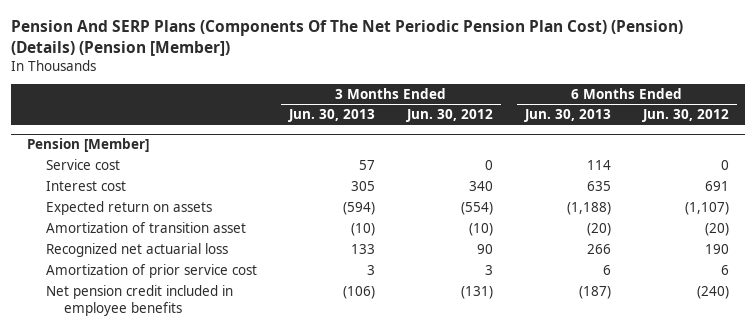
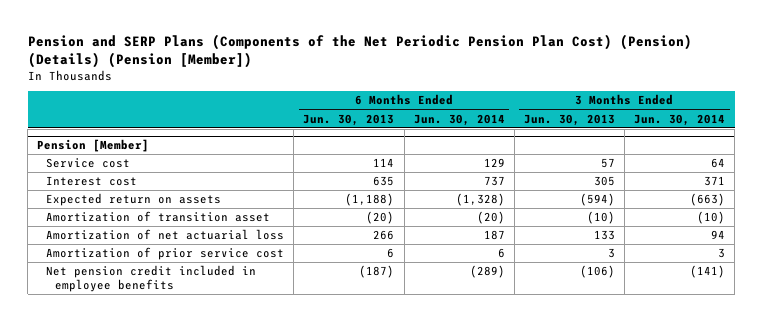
[11,19,684,56] Pension And SERP Plans (Components Of The Net Periodic Pension Plan Cost) (Pension) (Details) (Pension [Member]) -> [27,33,692,68] Pension and SERP Plans (Components of the Net Periodic Pension Plan Cost) (Pension) (Details) (Pension [Member])
[405,109,493,123] Jun. 30, 2012 -> none
[642,109,730,123] Jun. 30, 2012 -> none
none -> [413,113,505,126] Jun. 30, 2014
none -> [634,113,726,126] Jun. 30, 2014
[45,243,228,258] Recognized net actuarial loss -> [46,229,285,241] Amortization of net actuarial loss

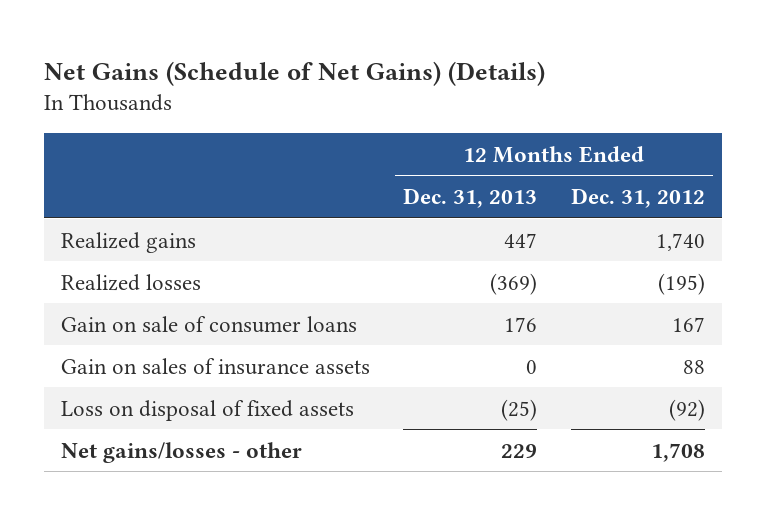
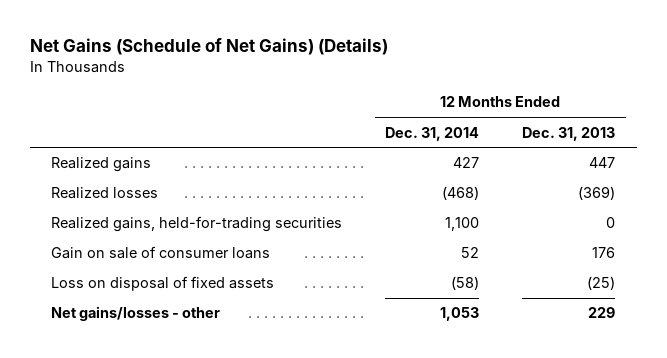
[570,188,705,209] Dec. 31, 2012 -> none
none -> [385,126,480,141] Dec. 31, 2014
none -> [51,216,343,233] Realized gains, held-for-trading securities
[60,357,370,375] Gain on sales of insurance assets -> none

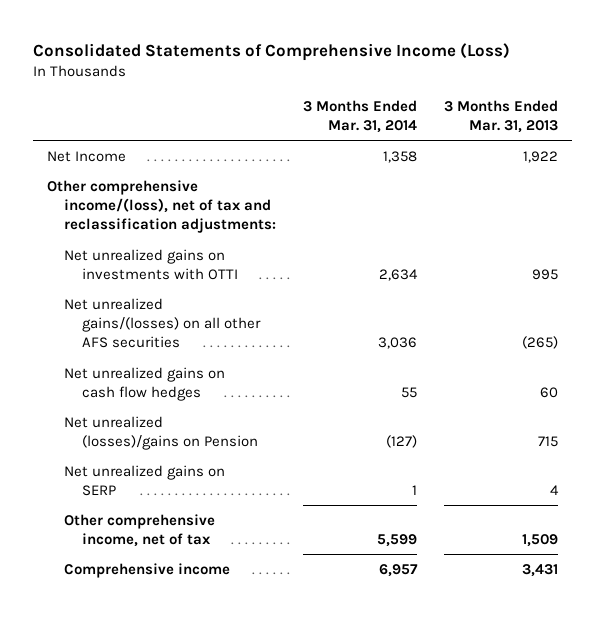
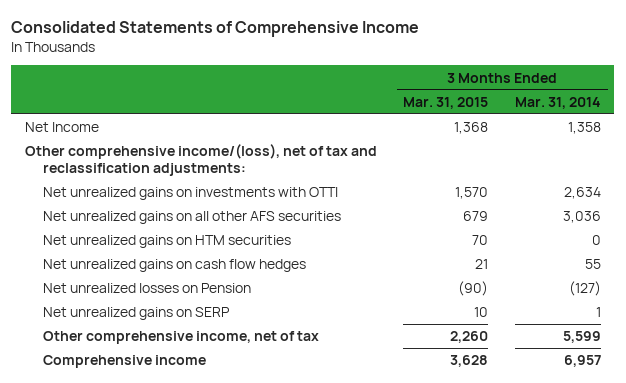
[33,43,511,62] Consolidated Statements of Comprehensive Income (Loss) -> [11,20,420,37] Consolidated Statements of Comprehensive Income
[444,99,559,133] 3 Months Ended Mar. 31, 2013 -> none
none -> [403,96,489,109] Mar. 31, 2015
[64,297,261,349] Net unrealized gains/(losses) on all other AFS securities -> [42,211,341,225] Net unrealized gains on all other AFS securities
none -> [42,235,291,249] Net unrealized gains on HTM securities
[64,415,258,450] Net unrealized (losses)/gains on Pension -> [42,283,251,294] Net unrealized losses on Pension

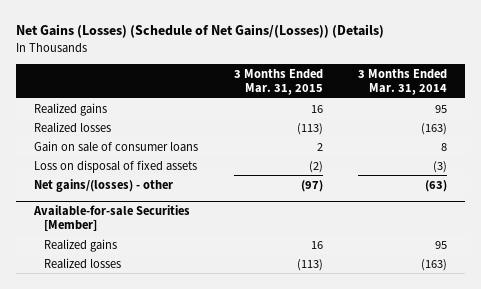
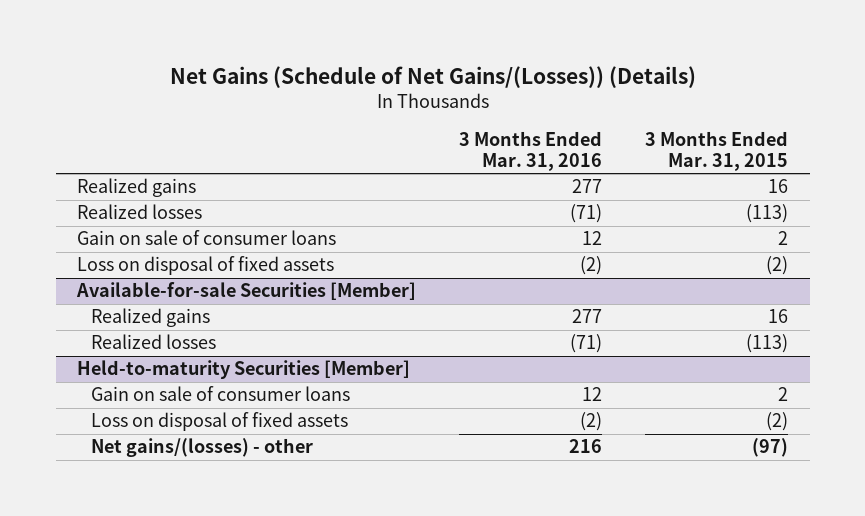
[16,24,385,39] Net Gains (Losses) (Schedule of Net Gains/(Losses)) (Details) -> [169,65,696,88] Net Gains (Schedule of Net Gains/(Losses)) (Details)
[358,68,448,96] 3 Months Ended Mar. 31, 2014 -> none
none -> [459,130,603,172] 3 Months Ended Mar. 31, 2016
[34,178,174,192] Net gains/(losses) - other -> none
none -> [77,360,411,380] Held-to-maturity Securities [Member]
none -> [91,386,351,402] Gain on sale of consumer loans
none -> [91,412,349,432] Loss on disposal of fixed assets
none -> [91,438,314,458] Net gains/(losses) - other

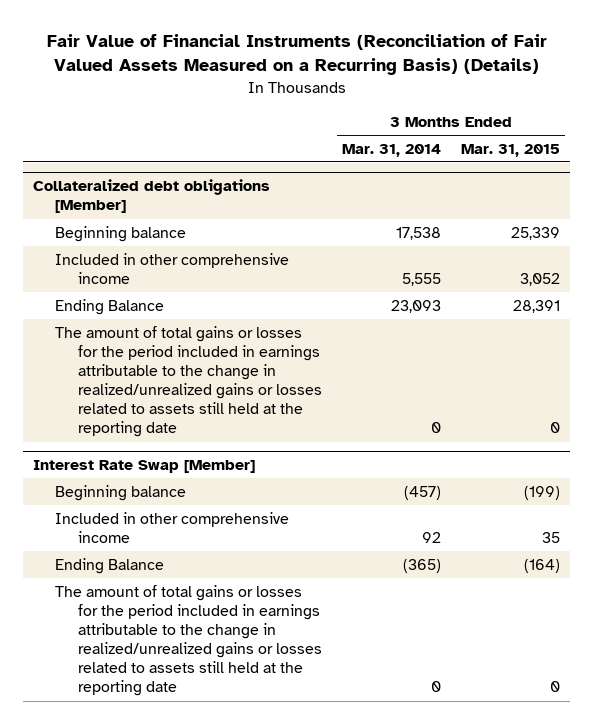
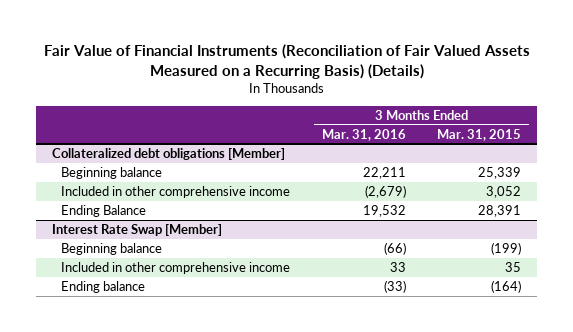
[342,143,442,157] Mar. 31, 2014 -> none
none -> [321,128,406,141] Mar. 31, 2016
[55,325,322,438] The amount of total gains or losses for the period included in earnings attributable to the change in realized/unrealized gains or losses related to assets still held at the reporting date -> none
[55,584,322,697] The amount of total gains or losses for the period included in earnings attributable to the change in realized/unrealized gains or losses related to assets still held at the reporting date -> none
[55,557,165,574] Ending Balance -> [61,281,146,294] Ending balance

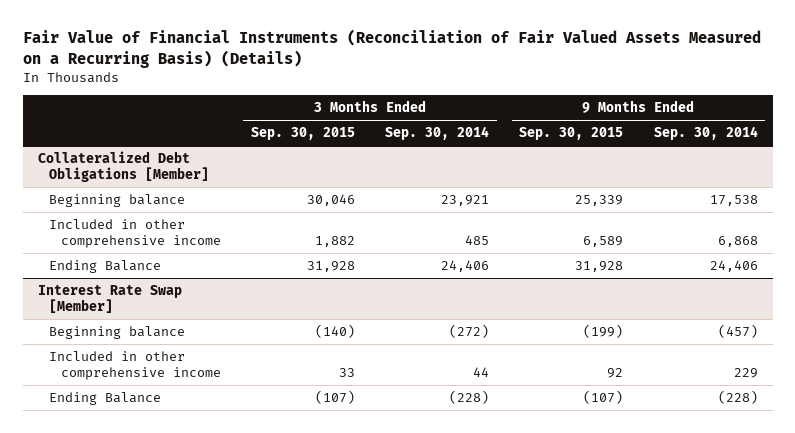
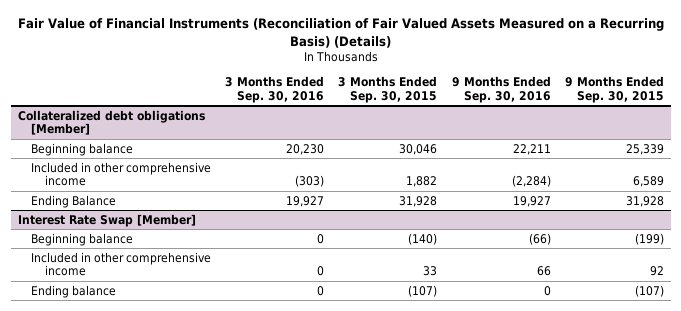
[385,126,490,141] Sep. 30, 2014 -> none
[653,126,758,141] Sep. 30, 2014 -> none
none -> [225,76,325,103] 3 Months Ended Sep. 30, 2016
none -> [451,76,551,103] 9 Months Ended Sep. 30, 2016
[37,151,210,183] Collateralized Debt Obligations [Member] -> [17,109,205,136] Collateralized debt obligations [Member]
[49,392,162,406] Ending Balance -> [31,284,117,298] Ending balance

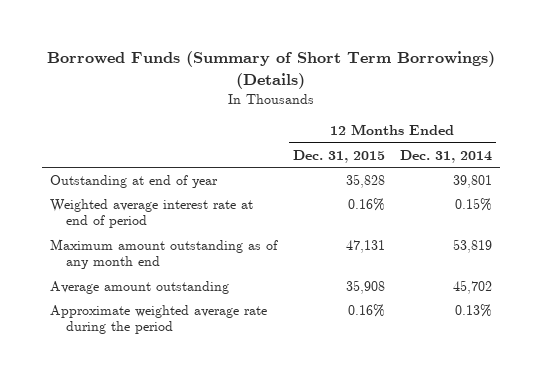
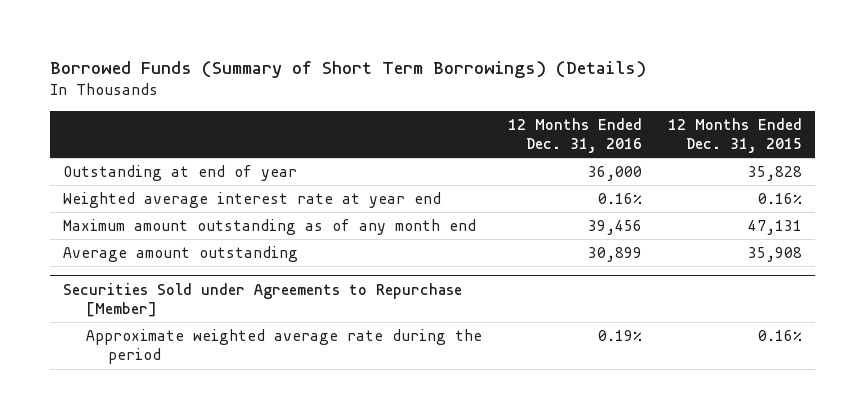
[400,149,493,163] Dec. 31, 2014 -> none
none -> [507,117,642,154] 12 Months Ended Dec. 31, 2016
[49,199,253,229] Weighted average interest rate at end of period -> [63,191,442,208] Weighted average interest rate at year end
none -> [63,282,463,318] Securities Sold under Agreements to Repurchase [Member]

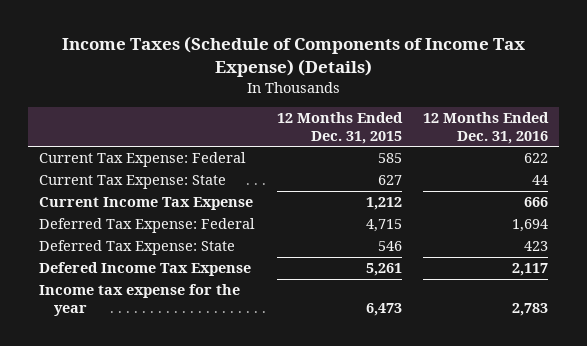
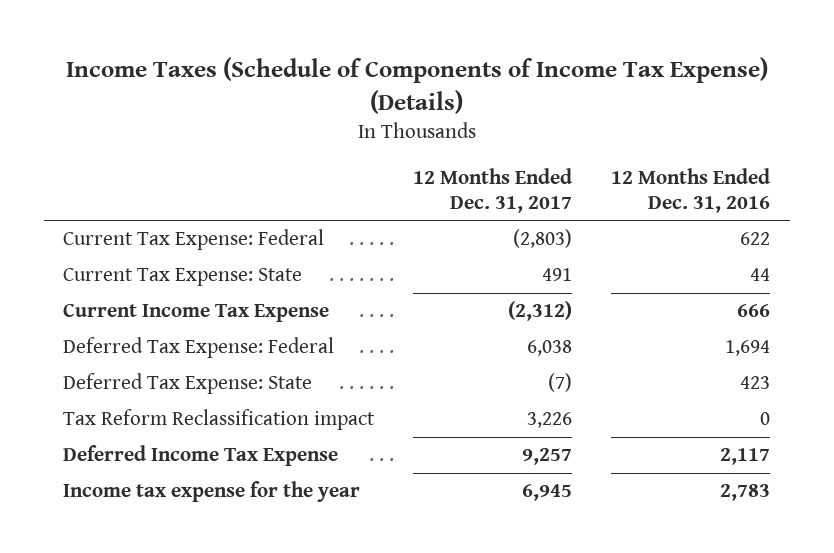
[276,112,403,144] 12 Months Ended Dec. 31, 2015 -> none
none -> [413,167,573,213] 12 Months Ended Dec. 31, 2017
none -> [63,409,376,431] Tax Reform Reclassification impact
[38,262,251,277] Defered Income Tax Expense -> [63,445,339,467] Deferred Income Tax Expense

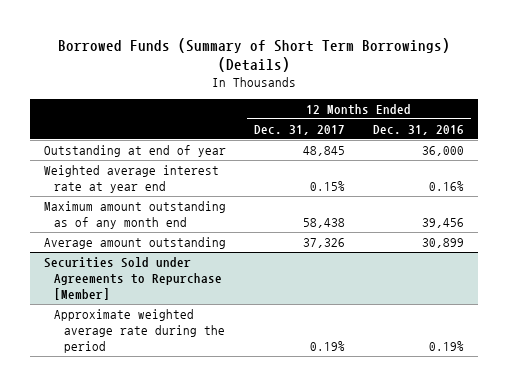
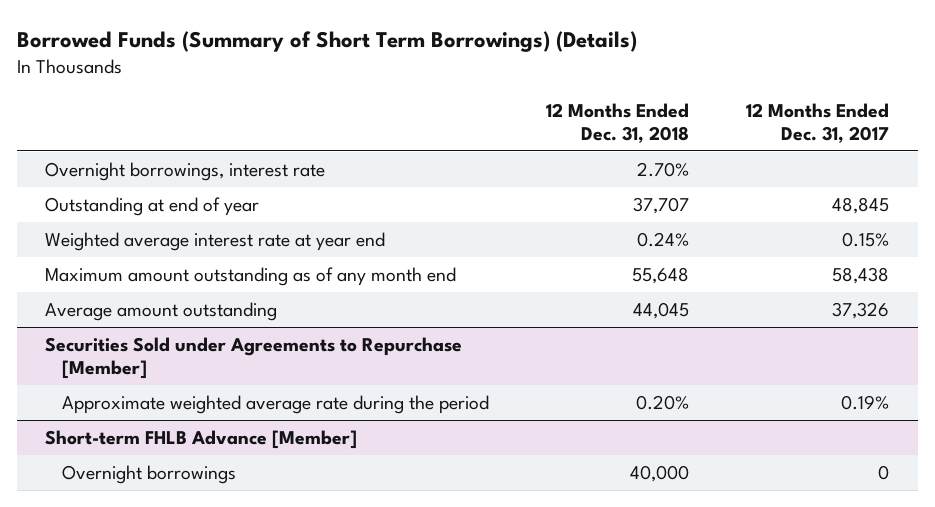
[372,124,464,135] Dec. 31, 2016 -> none
none -> [546,102,690,143] 12 Months Ended Dec. 31, 2018
none -> [45,161,326,181] Overnight borrowings, interest rate
none -> [45,429,358,449] Short-term FHLB Advance [Member]
none -> [61,464,236,484] Overnight borrowings

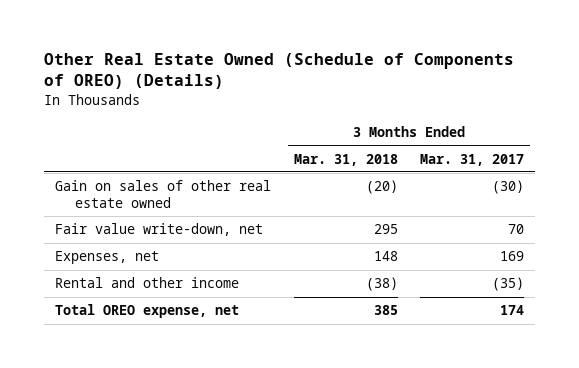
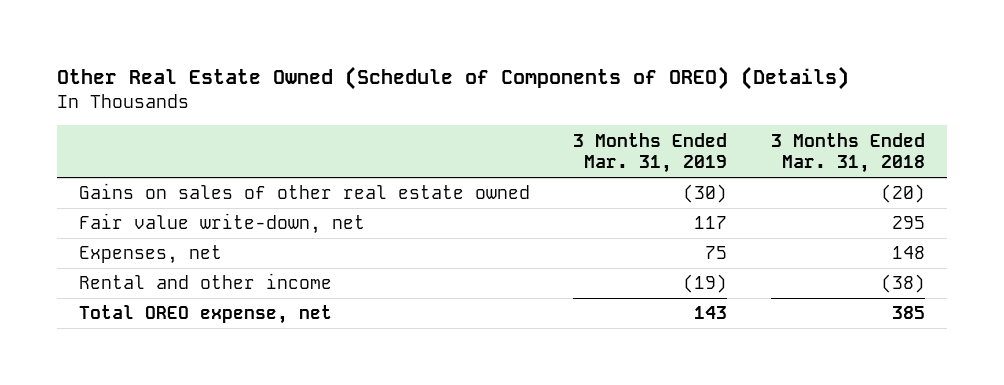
[420,153,525,166] Mar. 31, 2017 -> none
none -> [573,132,728,174] 3 Months Ended Mar. 31, 2019
[54,180,271,209] Gain on sales of other real estate owned -> [78,183,530,200] Gains on sales of other real estate owned

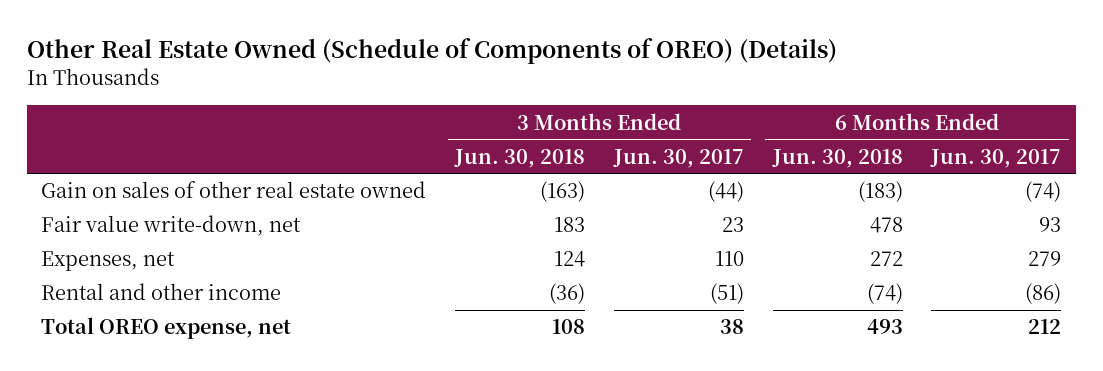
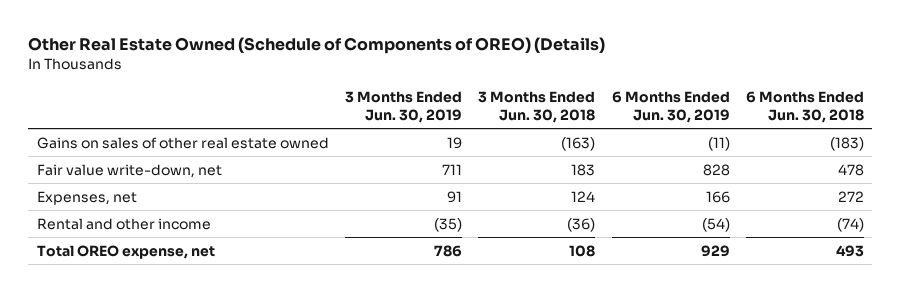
[612,148,744,168] Jun. 30, 2017 -> none
[930,148,1062,168] Jun. 30, 2017 -> none
none -> [345,91,463,123] 3 Months Ended Jun. 30, 2019
none -> [611,91,730,123] 6 Months Ended Jun. 30, 2019
[41,181,427,199] Gain on sales of other real estate owned -> [36,136,329,149] Gains on sales of other real estate owned

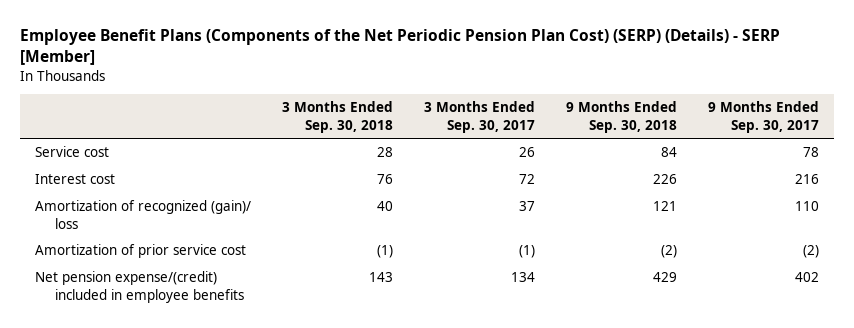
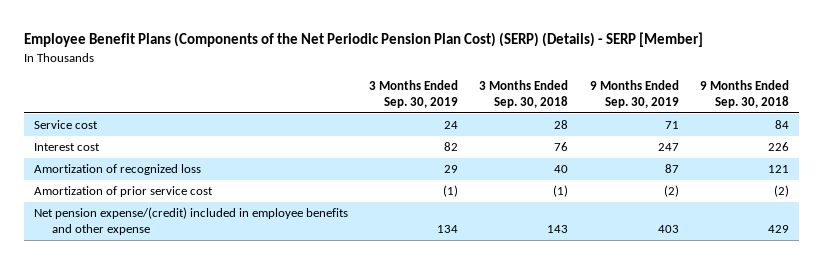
[424,101,536,134] 3 Months Ended Sep. 30, 2017 -> none
[708,101,820,134] 9 Months Ended Sep. 30, 2017 -> none
none -> [369,79,459,108] 3 Months Ended Sep. 30, 2019
none -> [589,79,679,108] 9 Months Ended Sep. 30, 2019
[35,200,252,229] Amortization of recognized (gain)/ loss -> [34,164,202,176] Amortization of recognized loss
[35,271,245,303] Net pension expense/(credit) included in employee benefits -> [34,207,349,236] Net pension expense/(credit) included in employee benefits and other expense

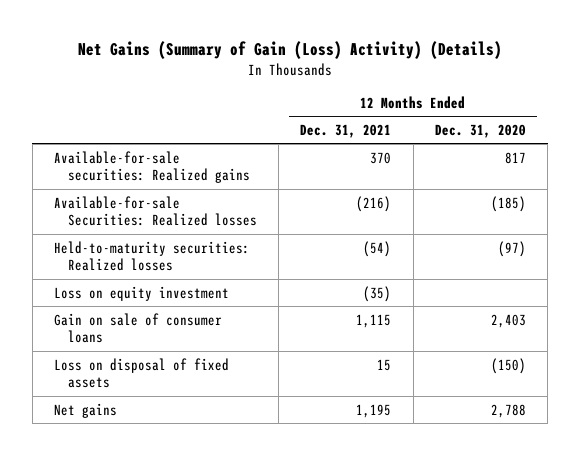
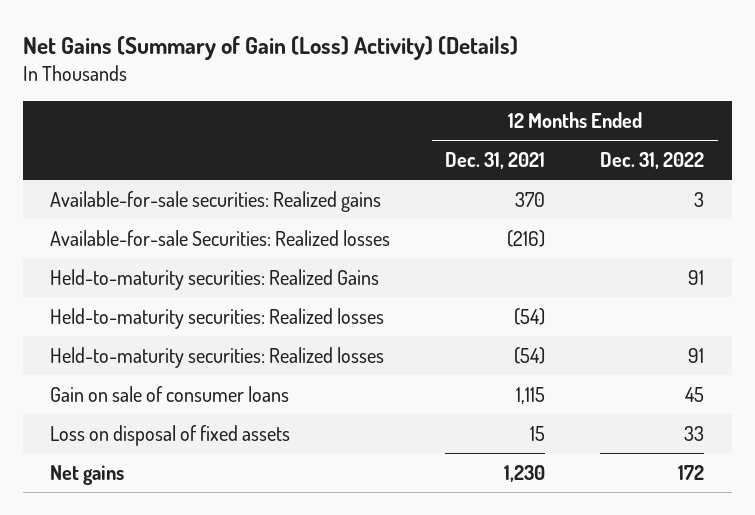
[434,123,526,138] Dec. 31, 2020 -> none
none -> [600,152,705,170] Dec. 31, 2022
none -> [50,268,380,290] Held-to-maturity securities: Realized Gains
[53,285,229,301] Loss on equity investment -> none
none -> [50,346,385,368] Held-to-maturity securities: Realized losses
[356,403,392,418] 1,195 -> [504,464,546,482] 1,230

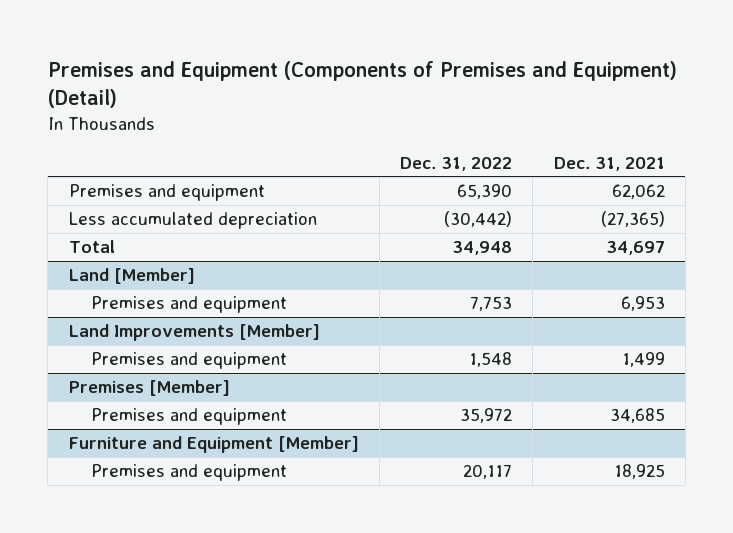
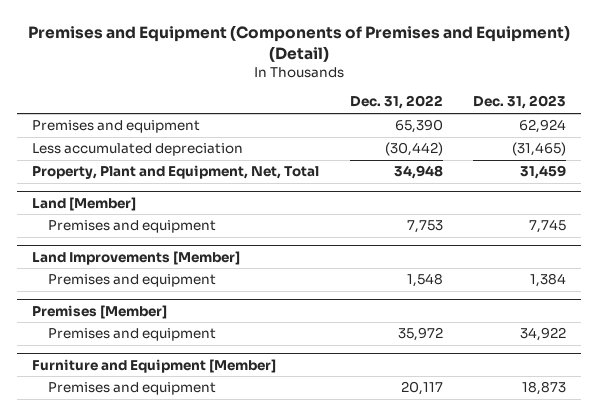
[553,156,665,171] Dec. 31, 2021 -> none
none -> [472,95,566,110] Dec. 31, 2023
[68,240,115,254] Total -> [32,165,320,180] Property, Plant and Equipment, Net, Total

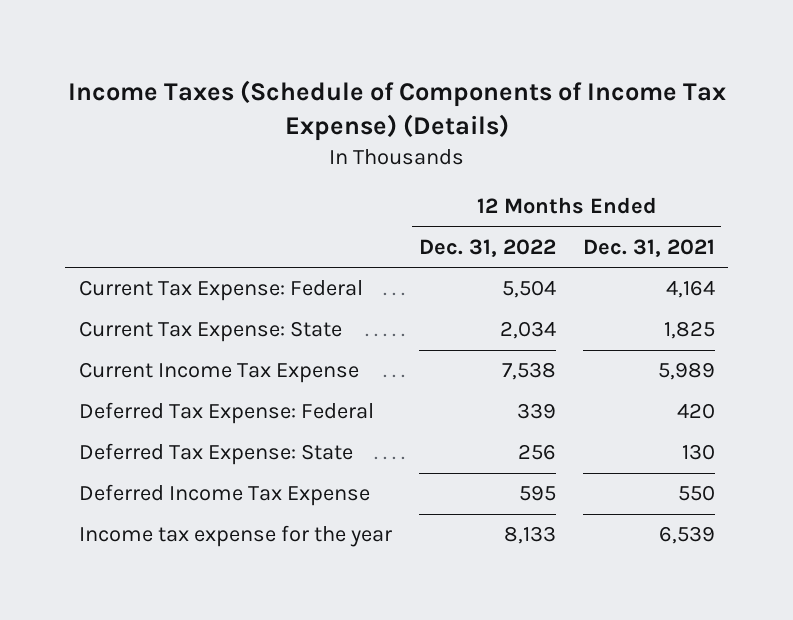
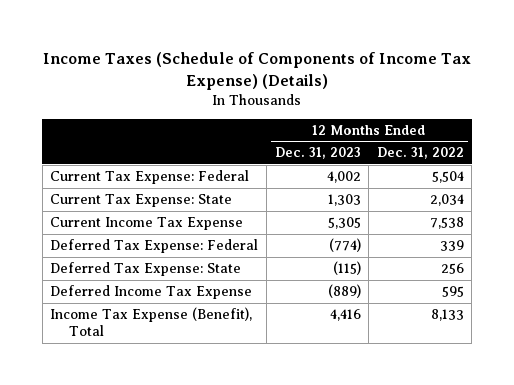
[582,239,715,258] Dec. 31, 2021 -> none
none -> [274,147,361,160] Dec. 31, 2023
[78,525,392,548] Income tax expense for the year -> [50,307,253,337] Income Tax Expense (Benefit), Total

